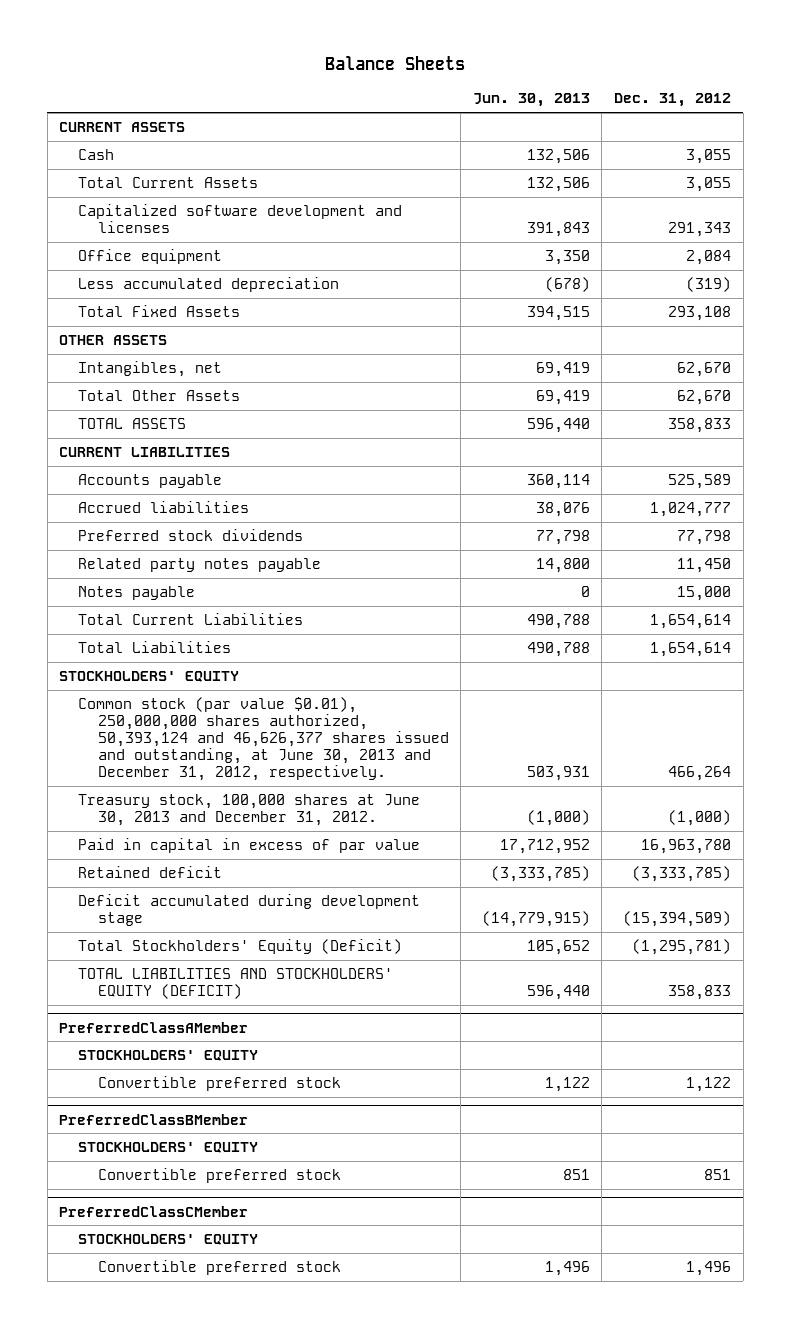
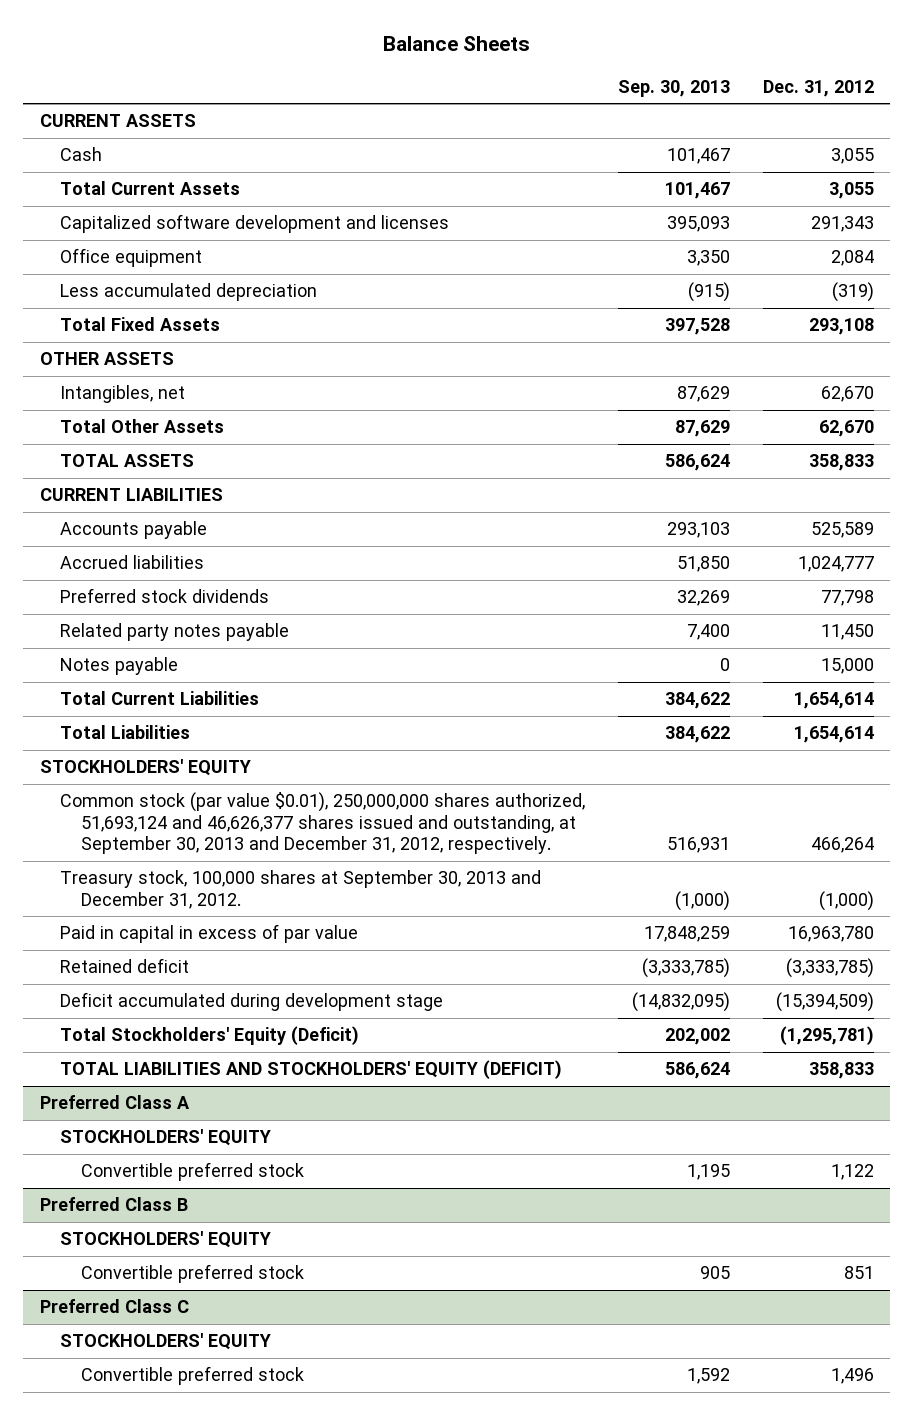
[472,93,590,108] Jun. 30, 2013 -> none
none -> [618,79,731,97] Sep. 30, 2013
[78,697,449,781] Common stock (par value $0.01), 250,000,000 shares authorized, 50,393,124 and 46,626,377 shares issued and outstanding, at June 30, 2013 and December 31, 2012, respectively. -> [60,792,586,855] Common stock (par value $0.01), 250,000,000 shares authorized, 51,693,124 and 46,626,377 shares issued and outstanding, at September 30, 2013 and December 31, 2012, respectively.
[78,794,421,826] Treasury stock, 100,000 shares at June 30, 2013 and December 31, 2012. -> [60,870,542,909] Treasury stock, 100,000 shares at September 30, 2013 and December 31, 2012.
[59,1021,249,1033] PreferredClassAMember -> none
none -> [39,1095,190,1110] Preferred Class A
[59,1113,249,1125] PreferredClassBMember -> none
none -> [39,1197,188,1212] Preferred Class B
[59,1205,249,1217] PreferredClassCMember -> none
none -> [39,1299,189,1314] Preferred Class C

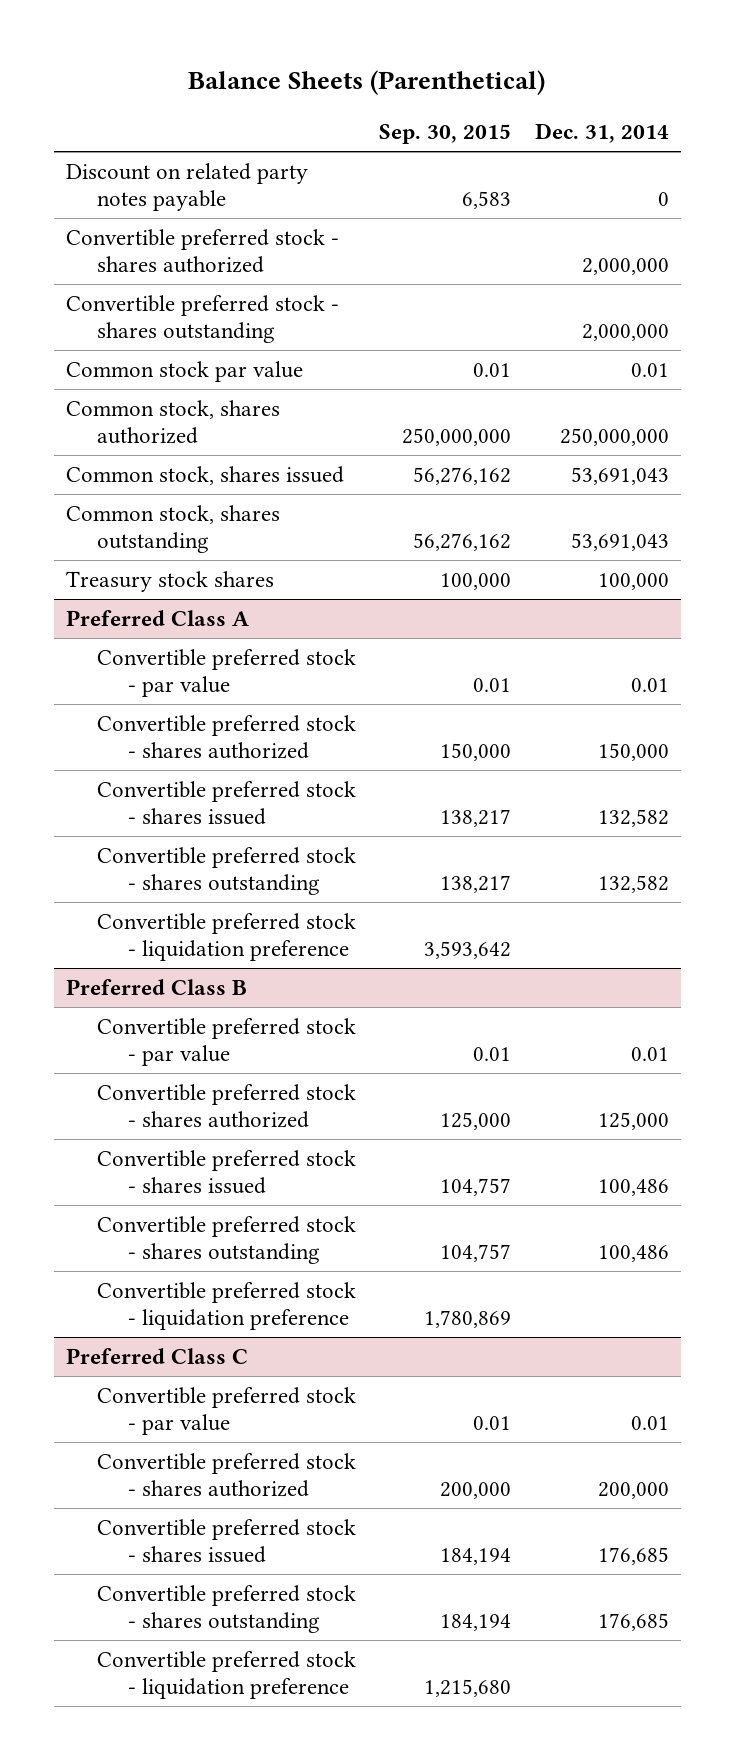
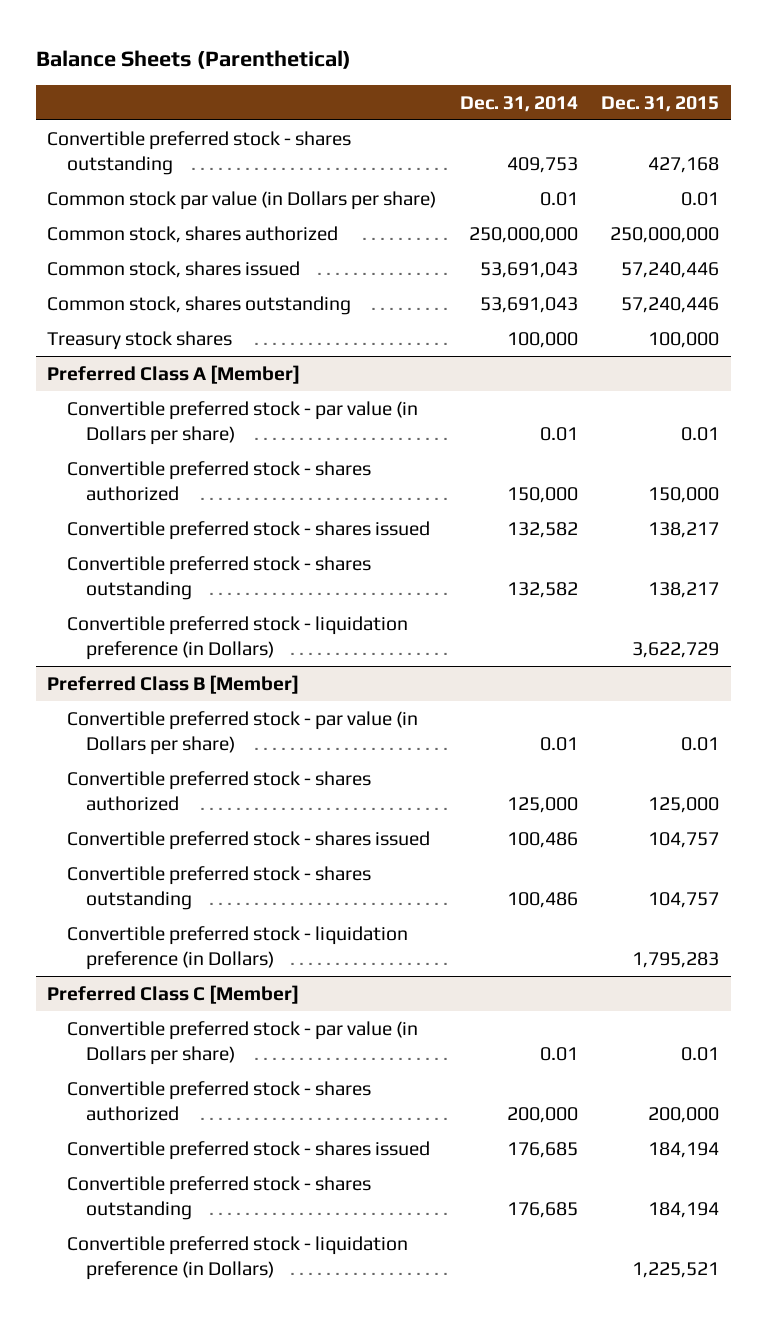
[379,124,512,145] Sep. 30, 2015 -> none
none -> [600,95,719,112] Dec. 31, 2015
[65,163,308,212] Discount on related party notes payable -> none
[65,229,339,274] Convertible preferred stock - shares authorized -> none
[581,324,669,342] 2,000,000 -> [506,156,578,173] 409,753
[65,361,303,383] Common stock par value -> [47,190,437,210] Common stock par value (in Dollars per share)
[65,610,249,627] Preferred Class A -> [47,364,301,384] Preferred Class A [Member]
[96,649,356,698] Convertible preferred stock - par value -> [66,400,418,445] Convertible preferred stock - par value (in Dollars per share)
[96,913,356,962] Convertible preferred stock - liquidation preference -> [66,615,408,660] Convertible preferred stock - liquidation preference (in Dollars)
[65,979,247,996] Preferred Class B -> [47,674,300,694] Preferred Class B [Member]
[96,1018,356,1067] Convertible preferred stock - par value -> [66,710,418,755] Convertible preferred stock - par value (in Dollars per share)
[96,1282,356,1331] Convertible preferred stock - liquidation preference -> [66,925,408,970] Convertible preferred stock - liquidation preference (in Dollars)
[65,1348,248,1365] Preferred Class C -> [47,984,300,1004] Preferred Class C [Member]
[96,1387,356,1436] Convertible preferred stock - par value -> [66,1020,418,1065] Convertible preferred stock - par value (in Dollars per share)
[96,1651,356,1700] Convertible preferred stock - liquidation preference -> [66,1235,408,1280] Convertible preferred stock - liquidation preference (in Dollars)

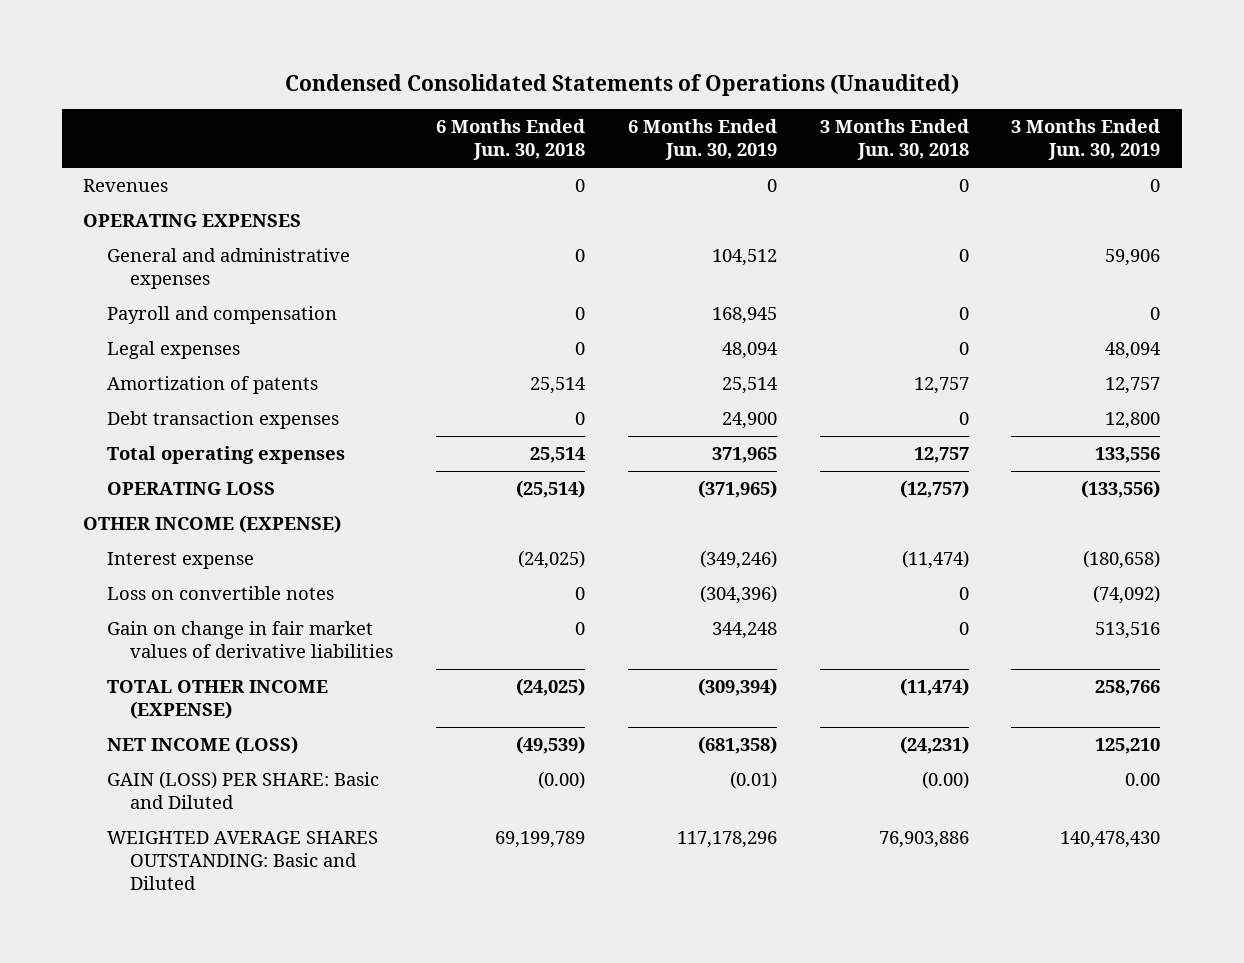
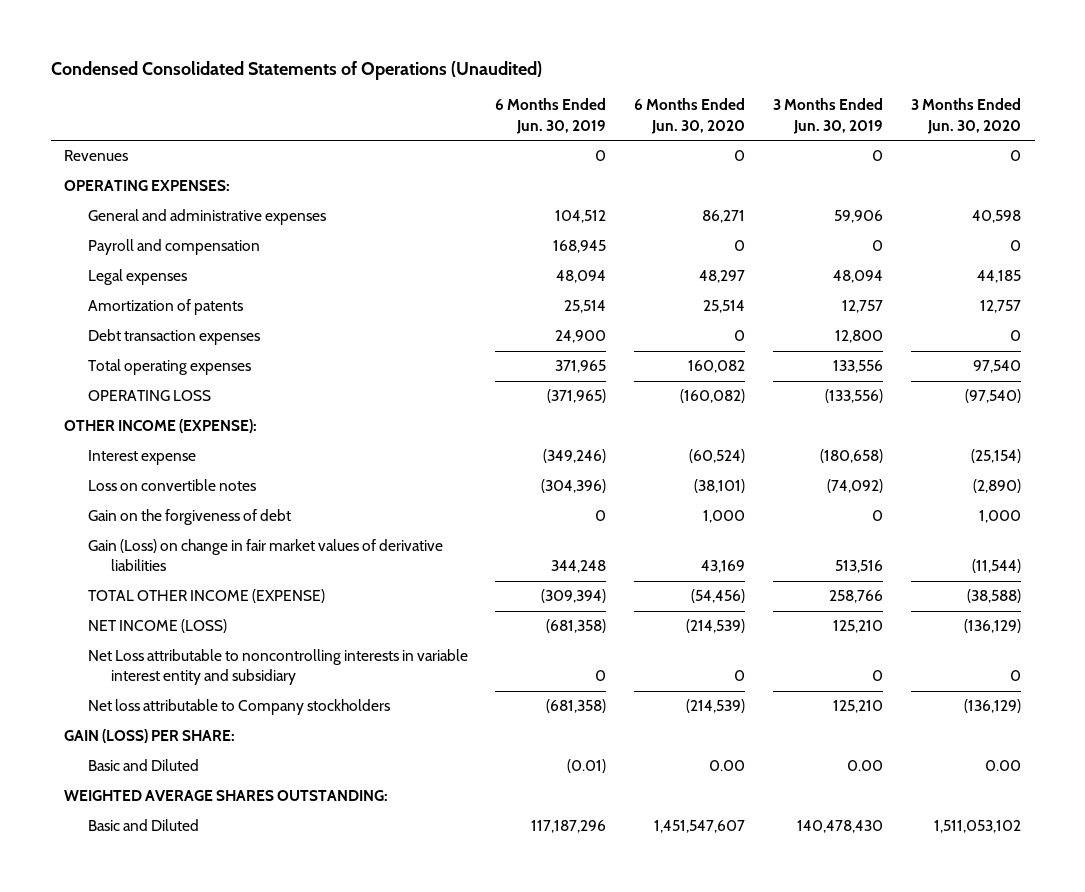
[435,119,585,161] 6 Months Ended Jun. 30, 2018 -> none
[819,119,969,161] 3 Months Ended Jun. 30, 2018 -> none
none -> [634,98,746,134] 6 Months Ended Jun. 30, 2020
none -> [910,98,1021,134] 3 Months Ended Jun. 30, 2020
[83,214,302,228] OPERATING EXPENSES -> [64,180,231,192] OPERATING EXPENSES:
[83,515,342,534] OTHER INCOME (EXPENSE) -> [64,419,258,434] OTHER INCOME (EXPENSE):
none -> [87,509,291,526] Gain on the forgiveness of debt
[106,621,393,659] Gain on change in fair market values of derivative liabilities -> [87,539,443,572] Gain (Loss) on change in fair market values of derivative liabilities
none -> [87,649,468,686] Net Loss attributable to noncontrolling interests in variable interest entity and subsidiary
none -> [87,699,390,716] Net loss attributable to Company stockholders
none -> [64,729,236,744] GAIN (LOSS) PER SHARE:
[106,771,379,810] GAIN (LOSS) PER SHARE: Basic and Diluted -> [87,759,199,772] Basic and Diluted
none -> [64,790,389,802] WEIGHTED AVERAGE SHARES OUTSTANDING:
[106,831,378,891] WEIGHTED AVERAGE SHARES OUTSTANDING: Basic and Diluted -> [87,819,199,832] Basic and Diluted
[676,831,777,849] 117,178,296 -> [531,820,607,834] 117,187,296

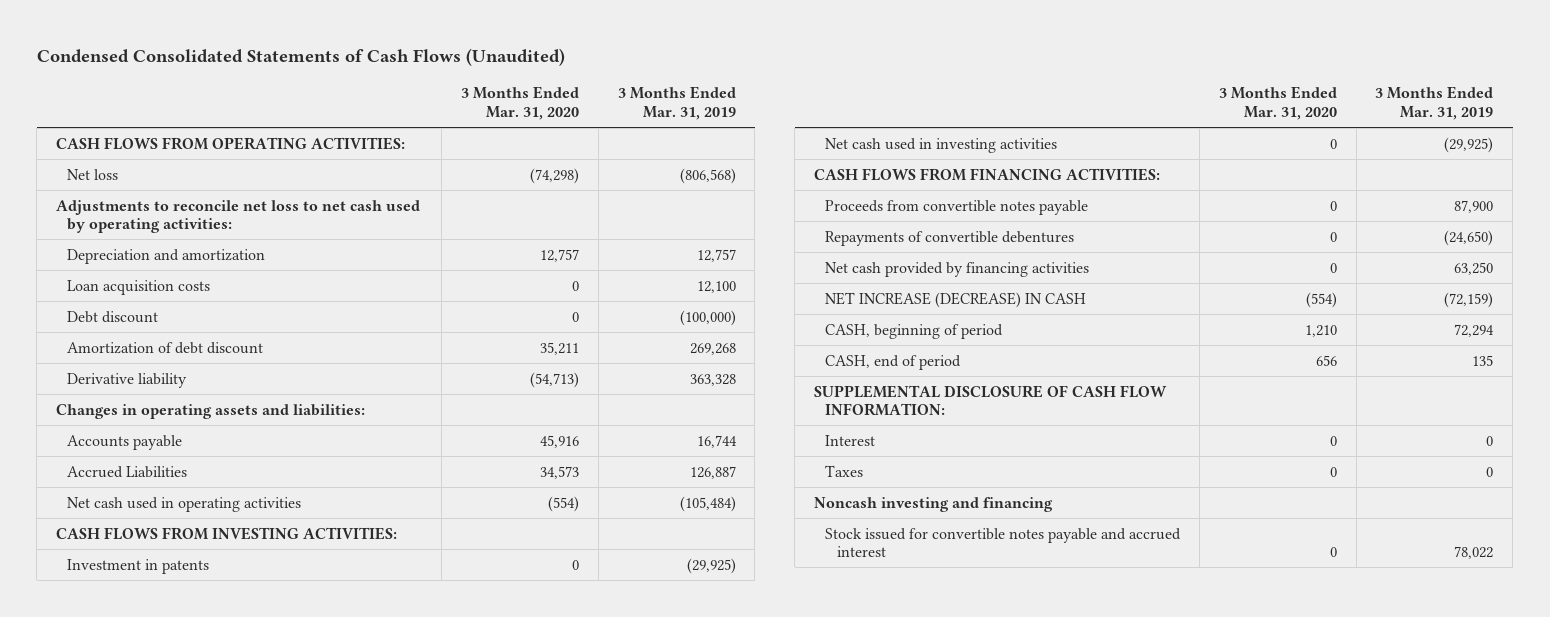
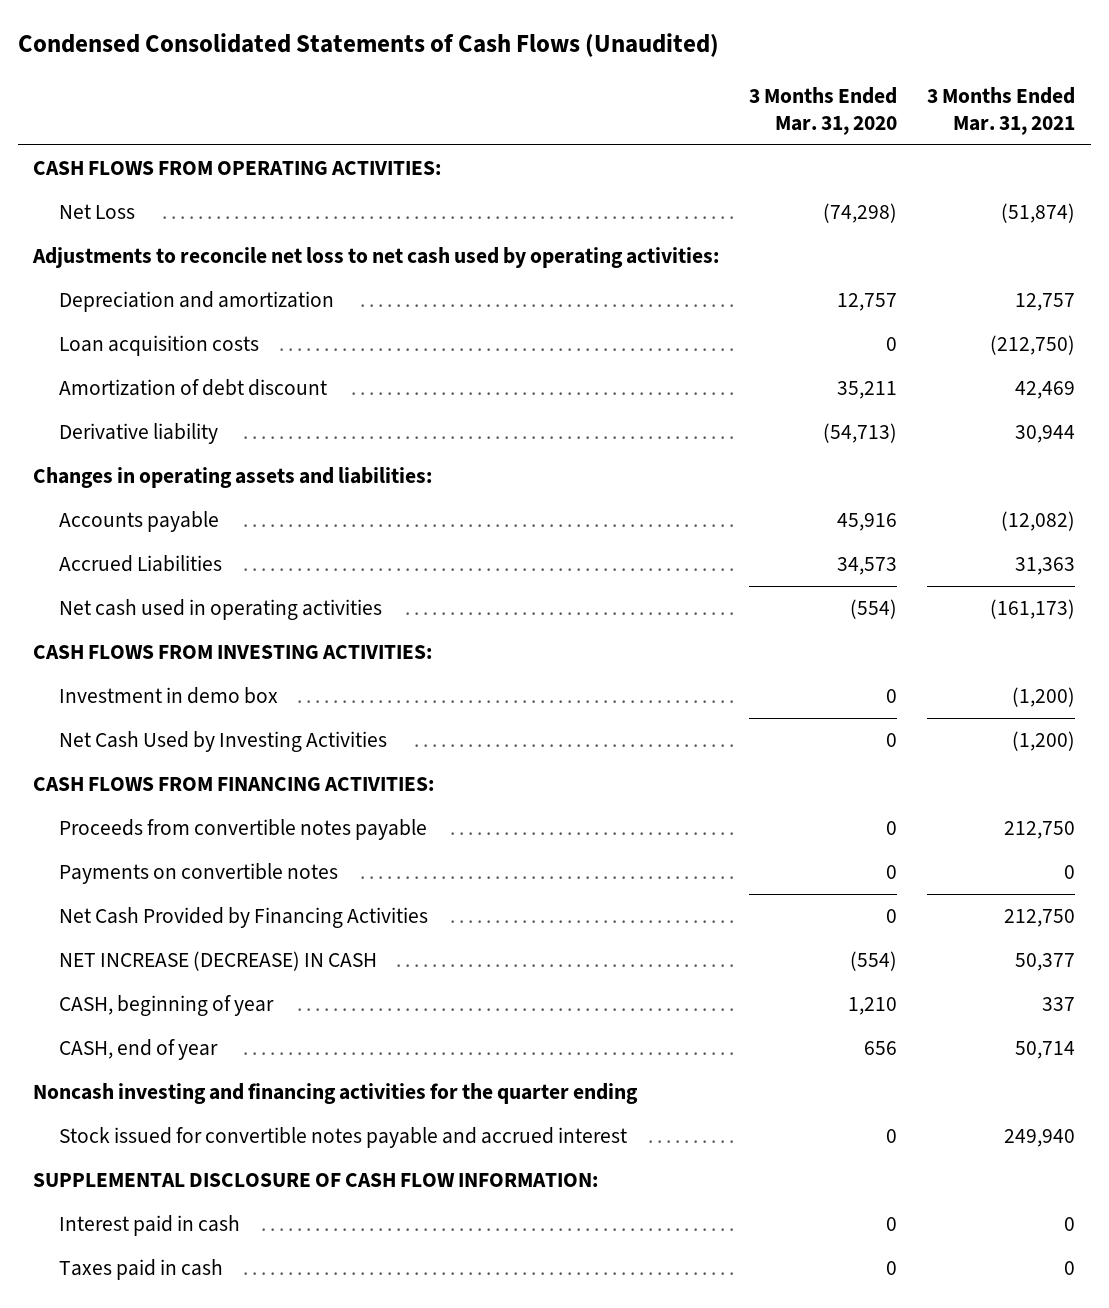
[617,86,736,120] 3 Months Ended Mar. 31, 2019 -> none
none -> [927,86,1076,136] 3 Months Ended Mar. 31, 2021
[67,168,119,180] Net loss -> [58,203,135,219] Net Loss
[67,310,159,323] Debt discount -> none
[67,558,210,574] Investment in patents -> none
none -> [58,686,278,704] Investment in demo box
[825,137,1058,153] Net cash used in investing activities -> [58,730,387,752] Net Cash Used by Investing Activities
[825,230,1075,246] Repayments of convertible debentures -> [58,862,338,884] Payments on convertible notes
[825,261,1090,277] Net cash provided by financing activities -> [58,906,428,928] Net Cash Provided by Financing Activities
[825,434,876,446] Interest -> none
[825,464,864,477] Taxes -> none
[825,323,1004,339] CASH, beginning of period -> [58,994,274,1016] CASH, beginning of year
[825,354,962,370] CASH, end of period -> [58,1038,218,1060] CASH, end of year
[814,496,1054,512] Noncash investing and financing -> [33,1082,639,1104] Noncash investing and financing activities for the quarter ending
[814,384,1168,417] SUPPLEMENTAL DISCLOSURE OF CASH FLOW INFORMATION: -> [33,1172,599,1187] SUPPLEMENTAL DISCLOSURE OF CASH FLOW INFORMATION:
none -> [58,1214,240,1236] Interest paid in cash
none -> [58,1258,223,1280] Taxes paid in cash

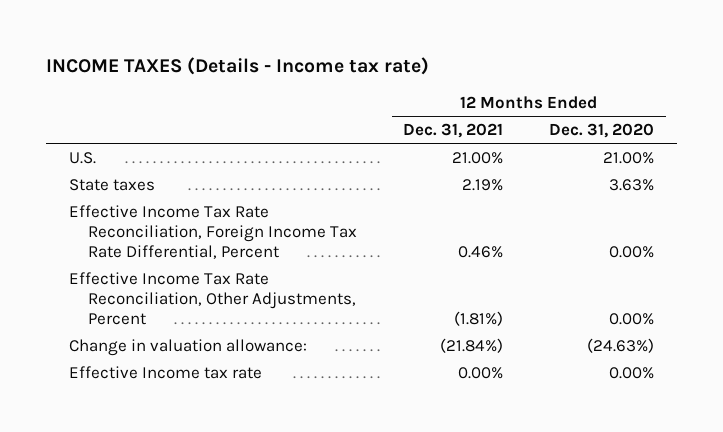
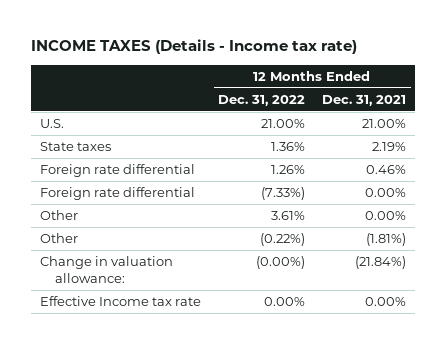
[549,123,655,139] Dec. 31, 2020 -> none
none -> [218,95,306,107] Dec. 31, 2022
[68,204,358,260] Effective Income Tax Rate Reconciliation, Foreign Income Tax Rate Differential, Percent -> [39,164,195,178] Foreign rate differential
none -> [39,187,195,201] Foreign rate differential
none -> [39,210,78,221] Other
[68,271,357,326] Effective Income Tax Rate Reconciliation, Other Adjustments, Percent -> [39,233,78,244] Other

